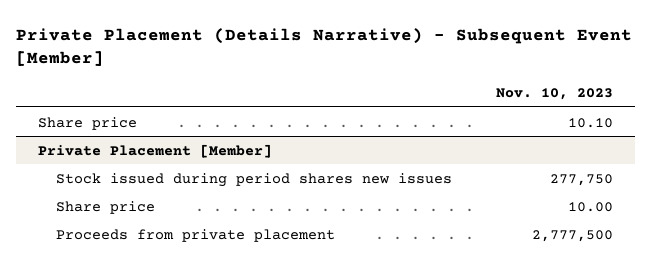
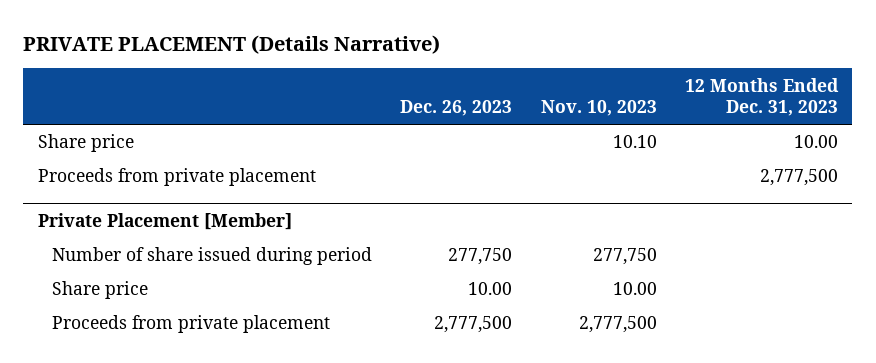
[16,27,633,67] Private Placement (Details Narrative) - Subsequent Event [Member] -> [23,34,441,54] PRIVATE PLACEMENT (Details Narrative)
none -> [400,100,513,117] Dec. 26, 2023
none -> [685,77,840,117] 12 Months Ended Dec. 31, 2023
none -> [37,168,316,187] Proceeds from private placement
[55,172,452,187] Stock issued during period shares new issues -> [52,247,373,266] Number of share issued during period

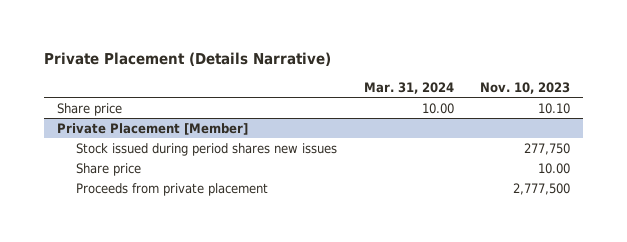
[23,34,441,54] PRIVATE PLACEMENT (Details Narrative) -> [44,52,332,67] Private Placement (Details Narrative)
[400,100,513,117] Dec. 26, 2023 -> none
[685,77,840,117] 12 Months Ended Dec. 31, 2023 -> none
none -> [363,82,454,95] Mar. 31, 2024
[37,168,316,187] Proceeds from private placement -> none
[52,247,373,266] Number of share issued during period -> [75,142,337,156] Stock issued during period shares new issues

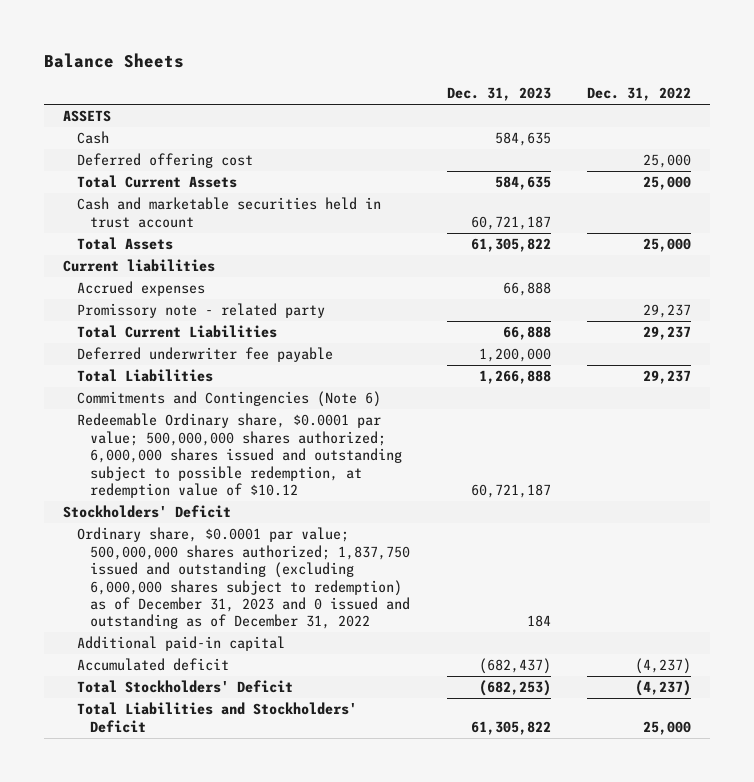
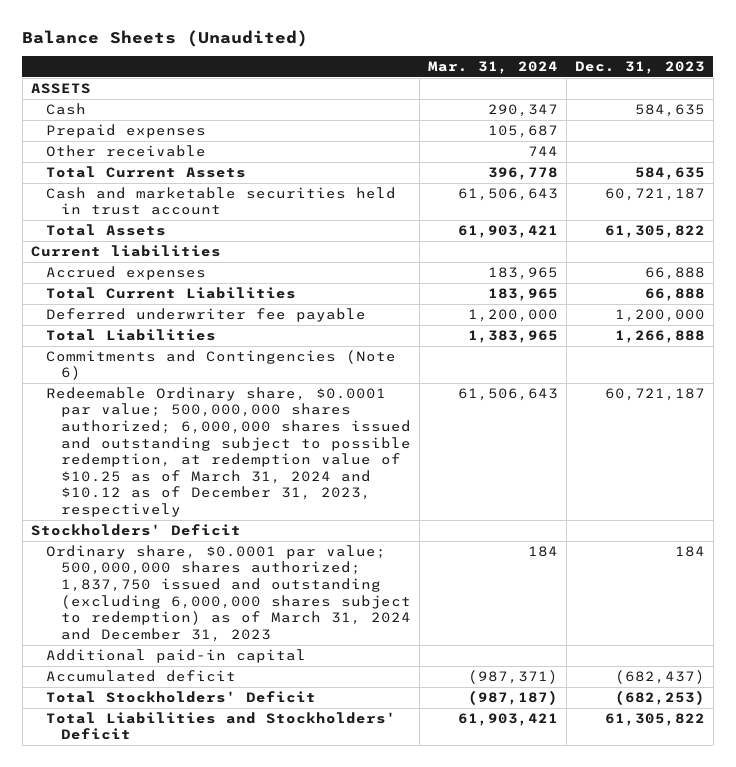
[44,53,185,69] Balance Sheets -> [22,29,309,47] Balance Sheets (Unaudited)
[587,87,692,102] Dec. 31, 2022 -> none
none -> [427,61,558,75] Mar. 31, 2024
[76,153,253,169] Deferred offering cost -> none
none -> [45,123,206,138] Prepaid expenses
none -> [45,144,206,157] Other receivable
[76,303,325,319] Promissory note - related party -> none
[76,413,403,499] Redeemable Ordinary share, $0.0001 par value; 500,000,000 shares authorized; 6,000,000 shares issued and outstanding subject to possible redemption, at redemption value of $10.12 -> [45,386,411,518] Redeemable Ordinary share, $0.0001 par value; 500,000,000 shares authorized; 6,000,000 shares issued and outstanding subject to possible redemption, at redemption value of $10.25 as of March 31, 2024 and $10.12 as of December 31, 2023, respectively
[76,527,411,630] Ordinary share, $0.0001 par value; 500,000,000 shares authorized; 1,837,750 issued and outstanding (excluding 6,000,000 shares subject to redemption) as of December 31, 2023 and 0 issued and outstanding as of December 31, 2022 -> [45,544,411,642] Ordinary share, $0.0001 par value; 500,000,000 shares authorized; 1,837,750 issued and outstanding (excluding 6,000,000 shares subject to redemption) as of March 31, 2024 and December 31, 2023

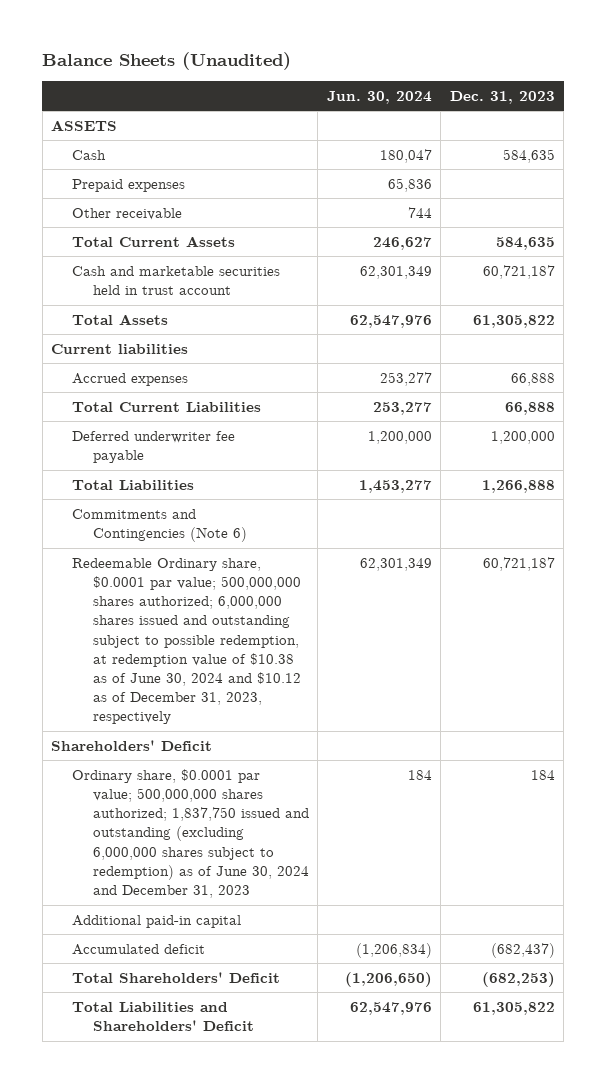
[427,61,558,75] Mar. 31, 2024 -> none
none -> [326,90,432,104] Jun. 30, 2024
[45,386,411,518] Redeemable Ordinary share, $0.0001 par value; 500,000,000 shares authorized; 6,000,000 shares issued and outstanding subject to possible redemption, at redemption value of $10.25 as of March 31, 2024 and $10.12 as of December 31, 2023, respectively -> [72,557,302,725] Redeemable Ordinary share, $0.0001 par value; 500,000,000 shares authorized; 6,000,000 shares issued and outstanding subject to possible redemption, at redemption value of $10.38 as of June 30, 2024 and $10.12 as of December 31, 2023, respectively
[30,523,241,536] Stockholders' Deficit -> [51,739,213,751] Shareholders' Deficit
[45,544,411,642] Ordinary share, $0.0001 par value; 500,000,000 shares authorized; 1,837,750 issued and outstanding (excluding 6,000,000 shares subject to redemption) as of March 31, 2024 and December 31, 2023 -> [72,768,310,899] Ordinary share, $0.0001 par value; 500,000,000 shares authorized; 1,837,750 issued and outstanding (excluding 6,000,000 shares subject to redemption) as of June 30, 2024 and December 31, 2023
[45,690,316,703] Total Stockholders' Deficit -> [72,971,281,983] Total Shareholders' Deficit
[45,711,396,741] Total Liabilities and Stockholders' Deficit -> [72,1001,255,1032] Total Liabilities and Shareholders' Deficit

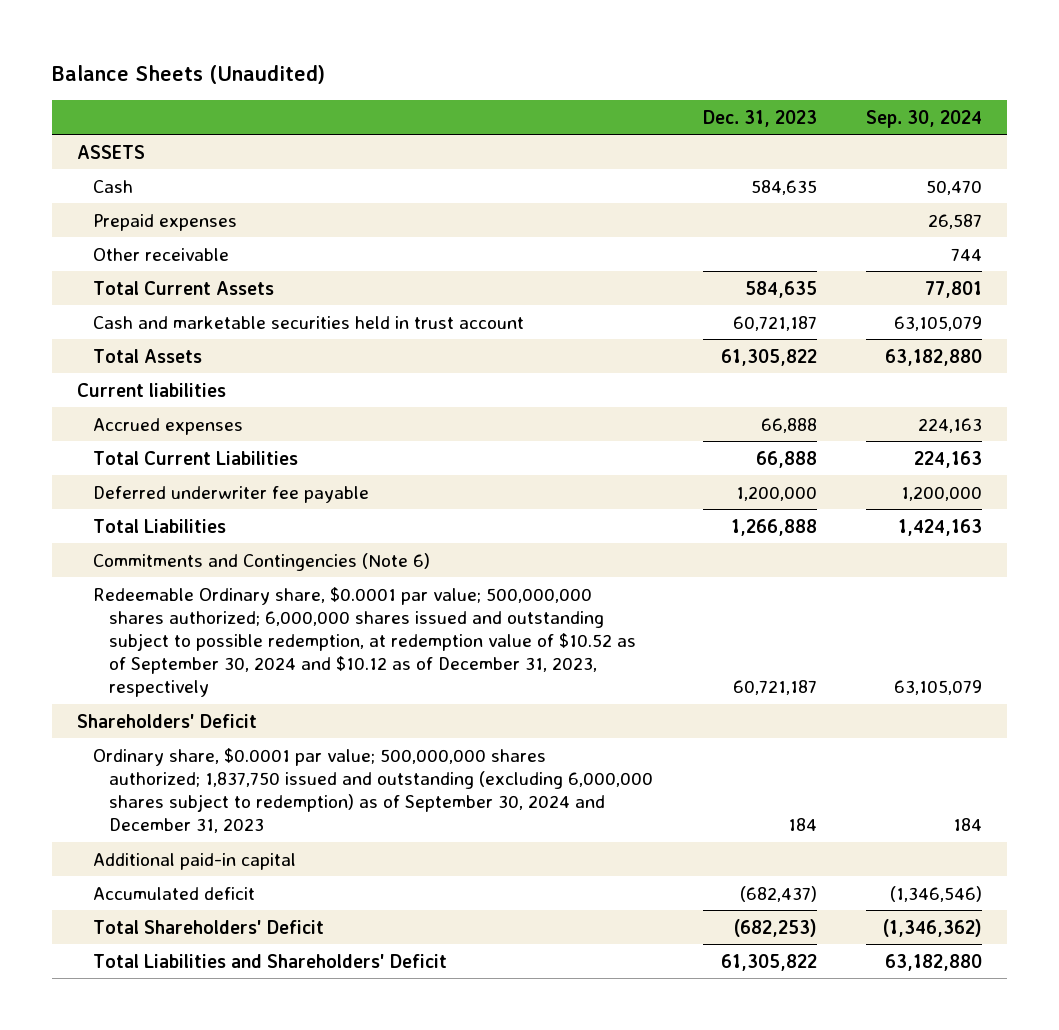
[326,90,432,104] Jun. 30, 2024 -> none
none -> [866,109,983,128] Sep. 30, 2024
[72,557,302,725] Redeemable Ordinary share, $0.0001 par value; 500,000,000 shares authorized; 6,000,000 shares issued and outstanding subject to possible redemption, at redemption value of $10.38 as of June 30, 2024 and $10.12 as of December 31, 2023, respectively -> [92,586,637,698] Redeemable Ordinary share, $0.0001 par value; 500,000,000 shares authorized; 6,000,000 shares issued and outstanding subject to possible redemption, at redemption value of $10.52 as of September 30, 2024 and $10.12 as of December 31, 2023, respectively
[72,768,310,899] Ordinary share, $0.0001 par value; 500,000,000 shares authorized; 1,837,750 issued and outstanding (excluding 6,000,000 shares subject to redemption) as of June 30, 2024 and December 31, 2023 -> [92,747,654,834] Ordinary share, $0.0001 par value; 500,000,000 shares authorized; 1,837,750 issued and outstanding (excluding 6,000,000 shares subject to redemption) as of September 30, 2024 and December 31, 2023

